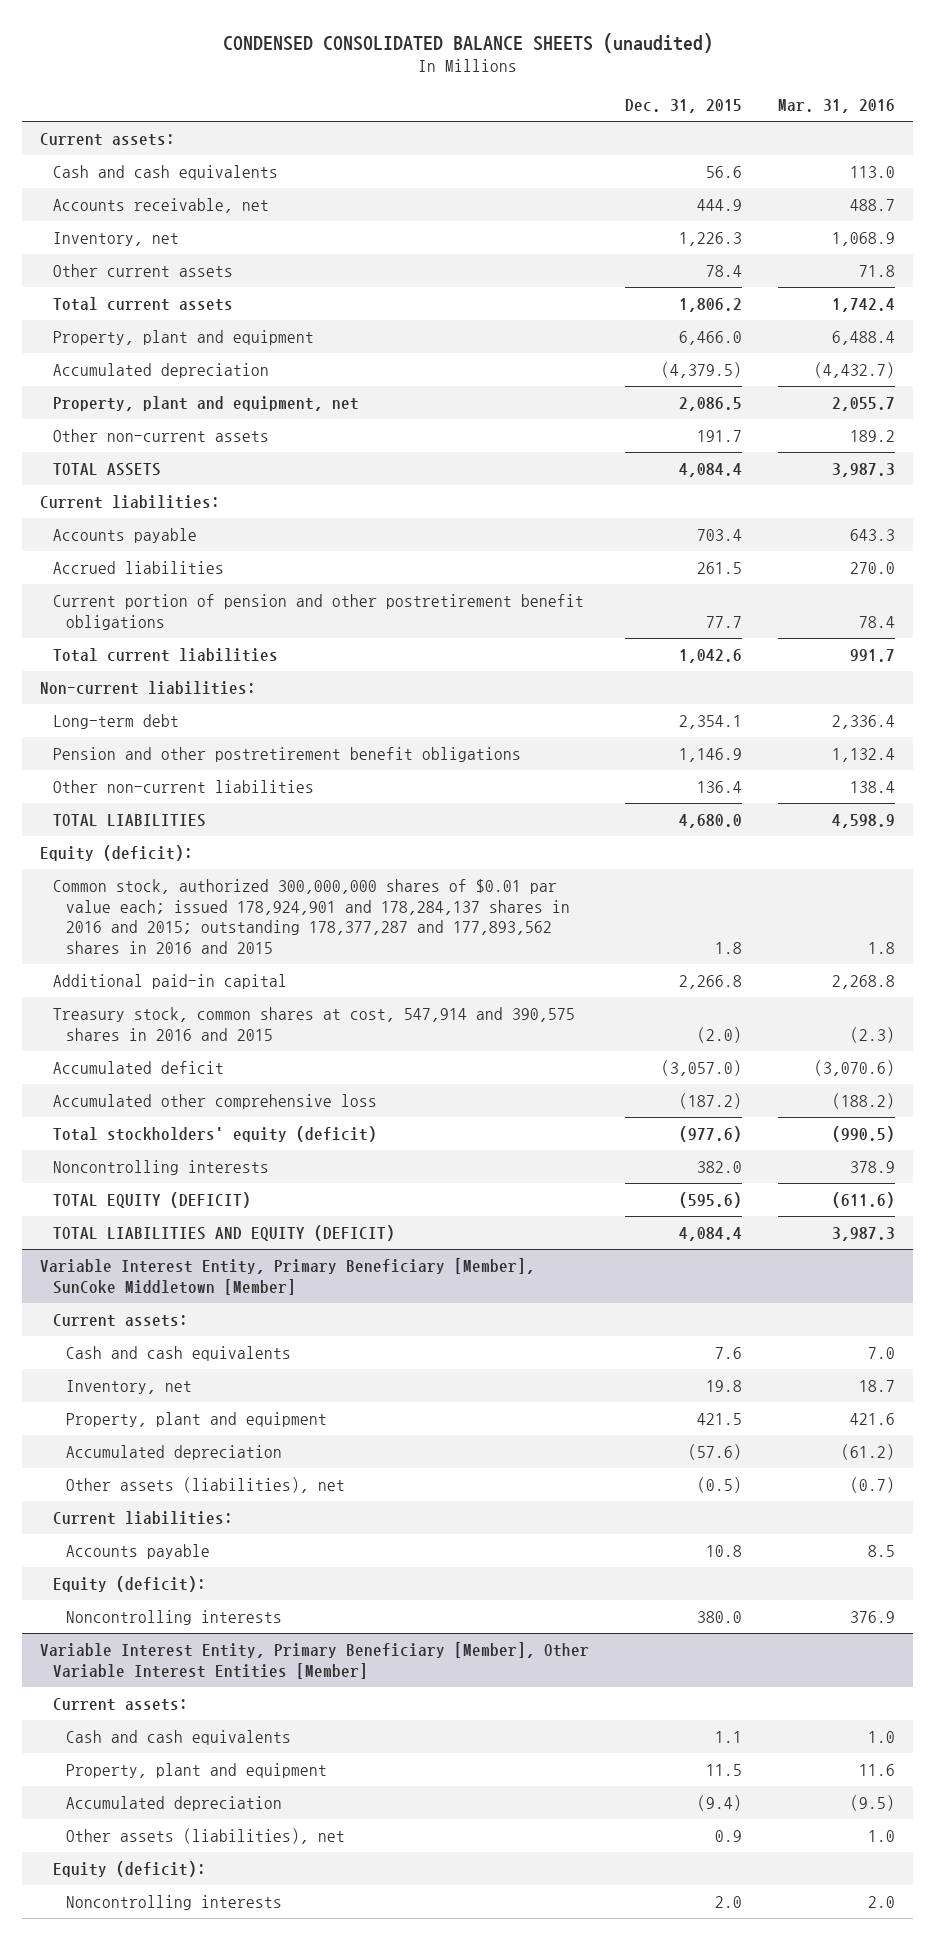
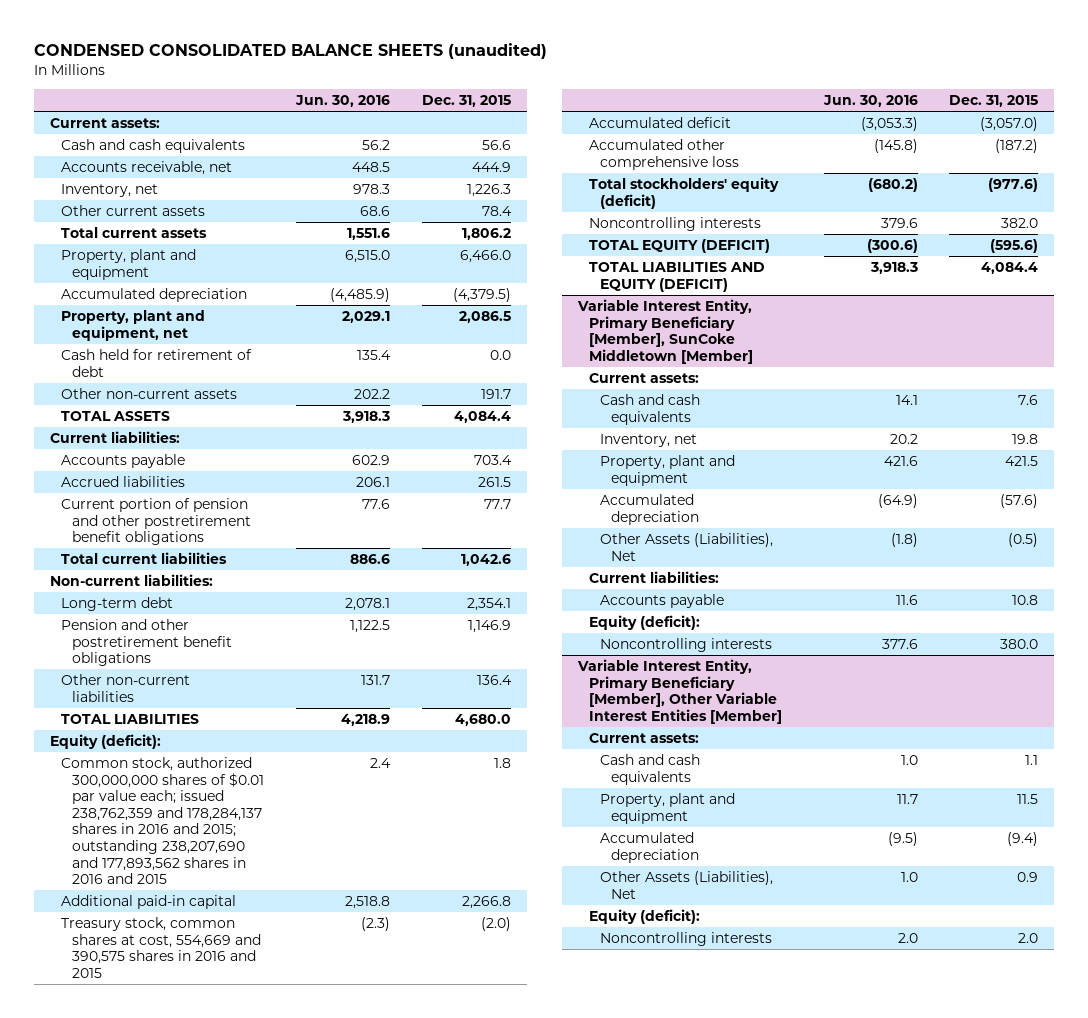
[777,99,895,114] Mar. 31, 2016 -> none
none -> [294,95,390,108] Jun. 30, 2016
none -> [60,348,252,377] Cash held for retirement of debt
[52,878,570,955] Common stock, authorized 300,000,000 shares of $0.01 par value each; issued 178,924,901 and 178,284,137 shares in 2016 and 2015; outstanding 178,377,287 and 177,893,562 shares in 2016 and 2015 -> [60,756,265,885] Common stock, authorized 300,000,000 shares of $0.01 par value each; issued 238,762,359 and 178,284,137 shares in 2016 and 2015; outstanding 238,207,690 and 177,893,562 shares in 2016 and 2015
[52,1006,575,1041] Treasury stock, common shares at cost, 547,914 and 390,575 shares in 2016 and 2015 -> [60,916,262,978] Treasury stock, common shares at cost, 554,669 and 390,575 shares in 2016 and 2015
[65,1476,345,1493] Other assets (liabilities), net -> [599,532,773,561] Other Assets (Liabilities), Net
[65,1827,345,1844] Other assets (liabilities), net -> [599,870,773,899] Other Assets (Liabilities), Net

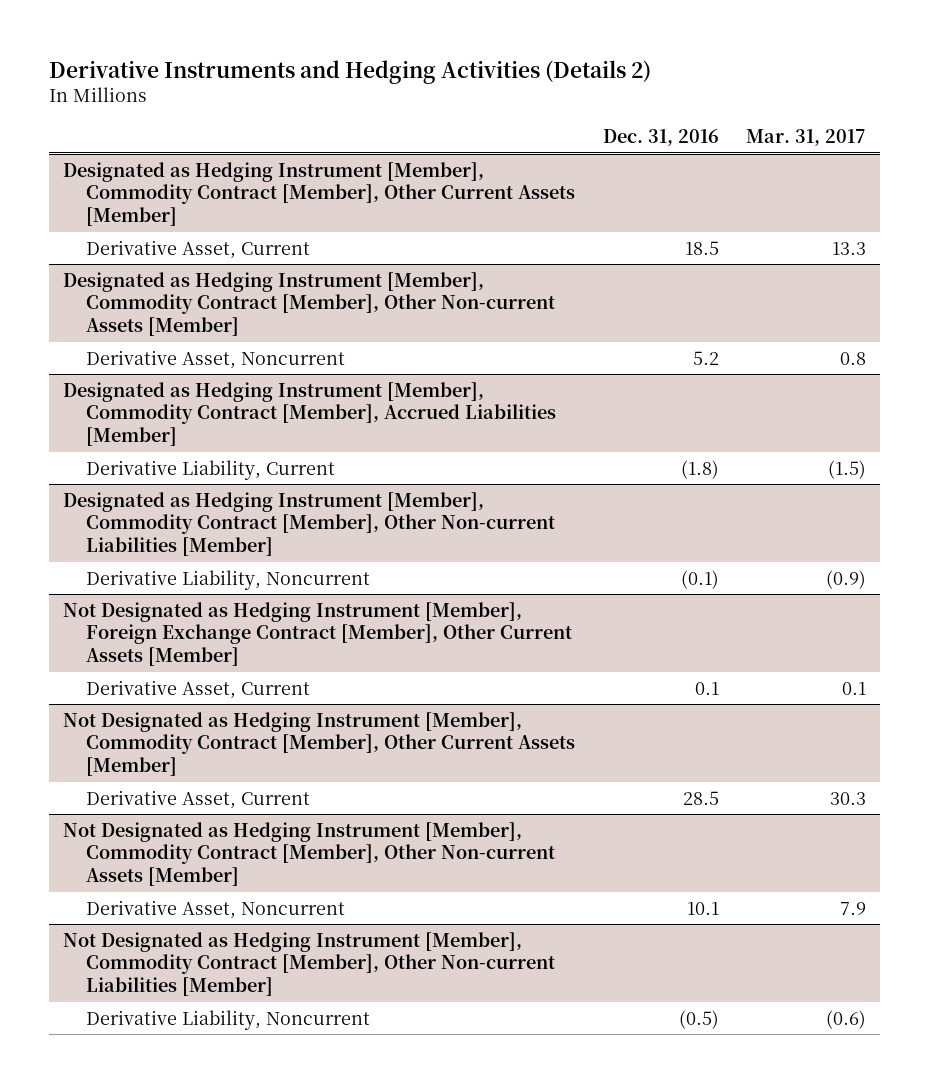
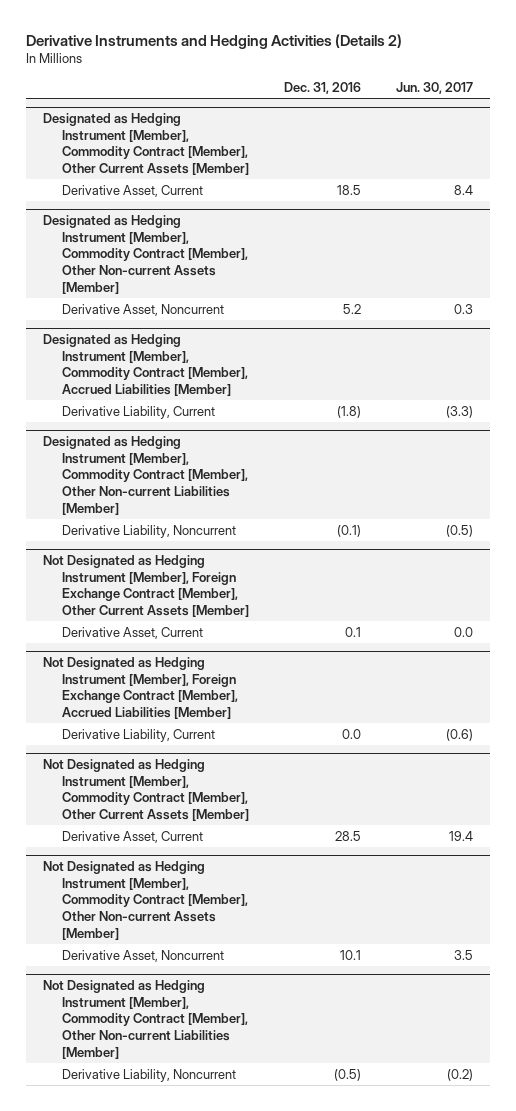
[746,129,867,147] Mar. 31, 2017 -> none
none -> [395,82,473,95] Jun. 30, 2017
none -> [43,657,238,719] Not Designated as Hedging Instrument [Member], Foreign Exchange Contract [Member], Accrued Liabilities [Member]
none -> [61,728,215,742] Derivative Liability, Current

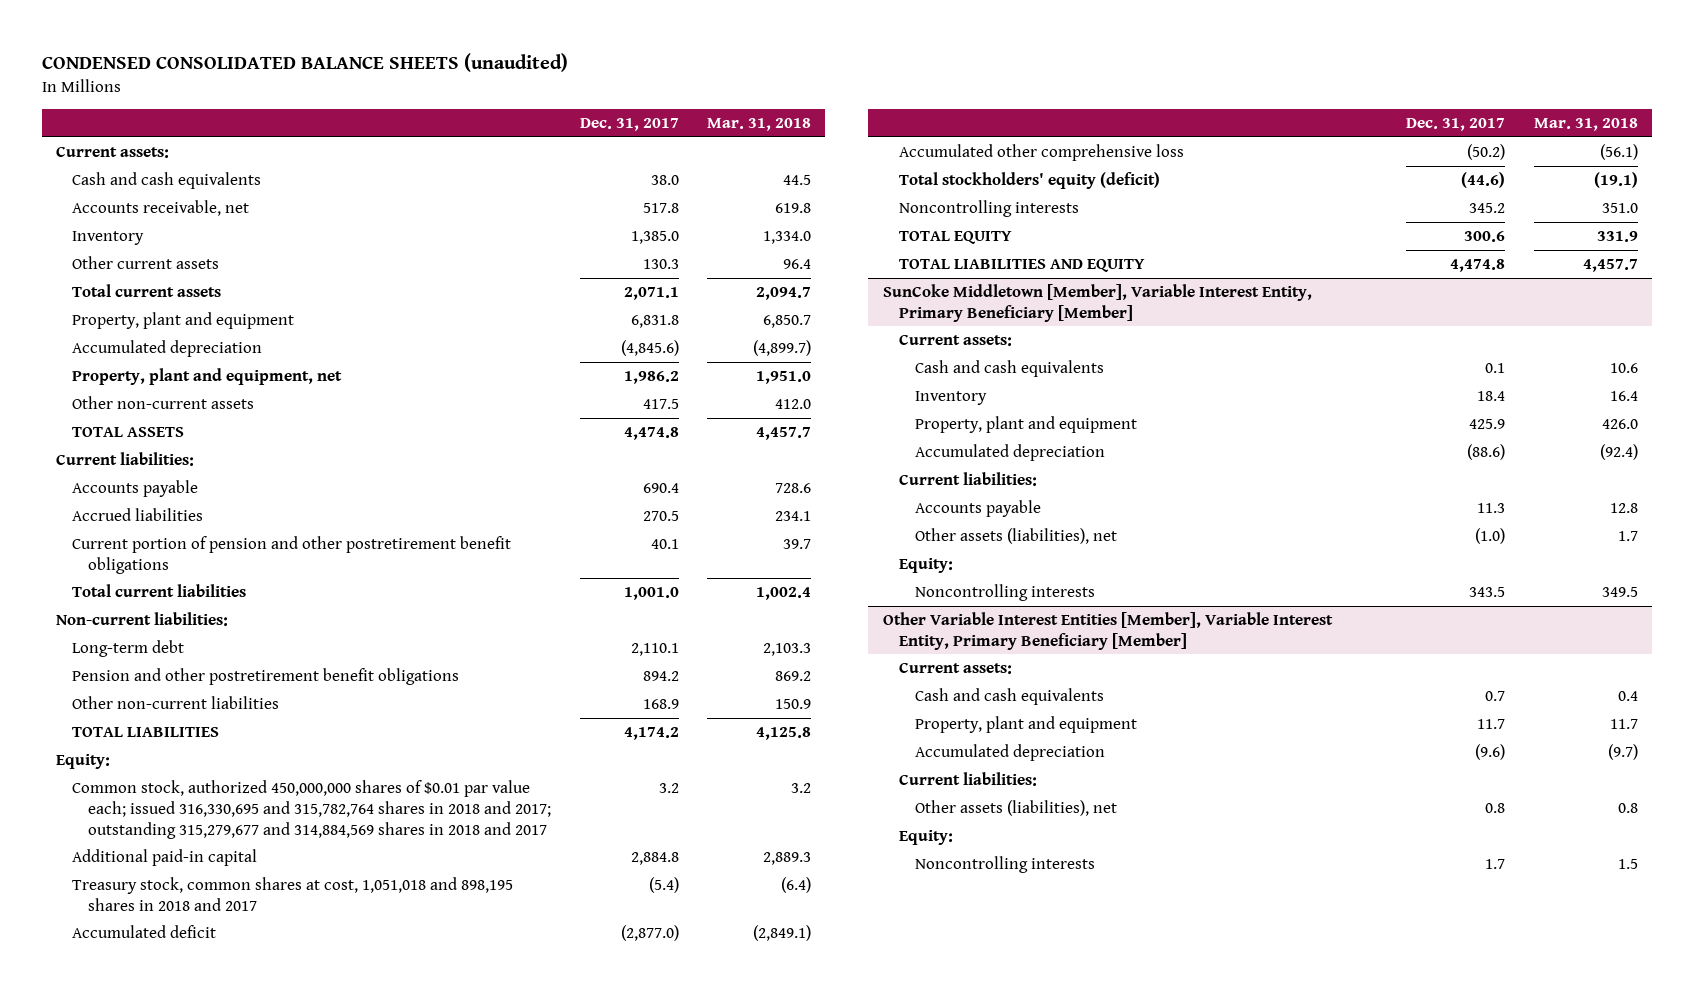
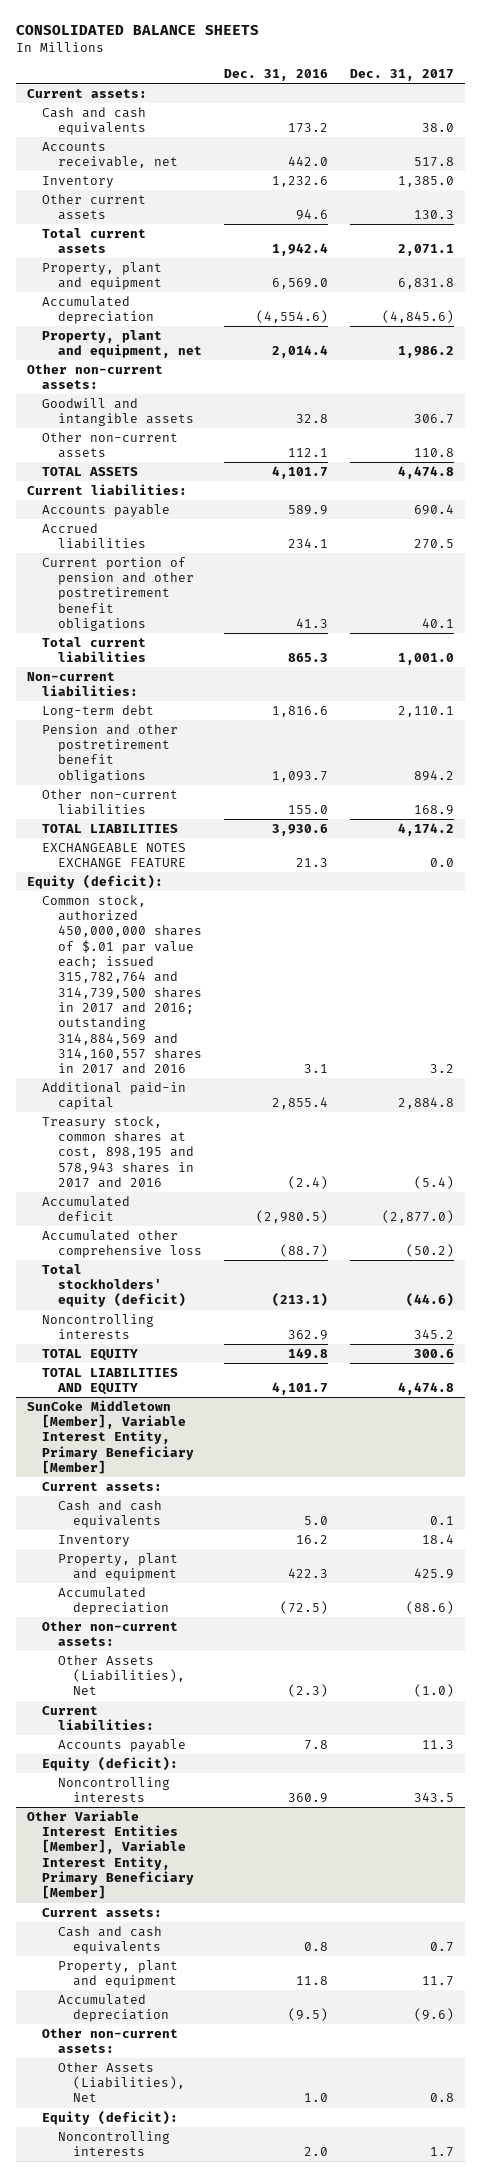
[42,52,569,72] CONDENSED CONSOLIDATED BALANCE SHEETS (unaudited) -> [16,25,260,36] CONSOLIDATED BALANCE SHEETS
[707,118,812,132] Mar. 31, 2018 -> none
none -> [223,68,328,81] Dec. 31, 2016
none -> [27,363,164,390] Other non-current assets:
none -> [42,397,194,427] Goodwill and intangible assets
[642,399,679,410] 417.5 -> [413,448,454,458] 110.8
none -> [42,842,187,868] EXCHANGEABLE NOTES EXCHANGE FEATURE
[56,754,111,770] Equity: -> [27,874,164,889] Equity (deficit):
[72,780,552,839] Common stock, authorized 450,000,000 shares of $0.01 par value each; issued 316,330,695 and 315,782,764 shares in 2018 and 2017; outstanding 315,279,677 and 314,884,569 shares in 2018 and 2017 -> [42,894,202,1075] Common stock, authorized 450,000,000 shares of $.01 par value each; issued 315,782,764 and 314,739,500 shares in 2017 and 2016; outstanding 314,884,569 and 314,160,557 shares in 2017 and 2016
[72,877,514,912] Treasury stock, common shares at cost, 1,051,018 and 898,195 shares in 2018 and 2017 -> [42,1115,194,1189] Treasury stock, common shares at cost, 898,195 and 578,943 shares in 2017 and 2016
none -> [42,1620,179,1647] Other non-current assets:
none -> [57,1654,185,1696] Other Assets (Liabilities), Net
[914,528,1117,545] Other assets (liabilities), net -> none
[898,558,953,574] Equity: -> [42,1756,179,1771] Equity (deficit):
[898,772,1037,787] Current liabilities: -> none
none -> [42,2027,179,2054] Other non-current assets:
[914,800,1117,817] Other assets (liabilities), net -> [57,2061,185,2103] Other Assets (Liabilities), Net
[898,830,953,846] Equity: -> [42,2110,179,2125] Equity (deficit):

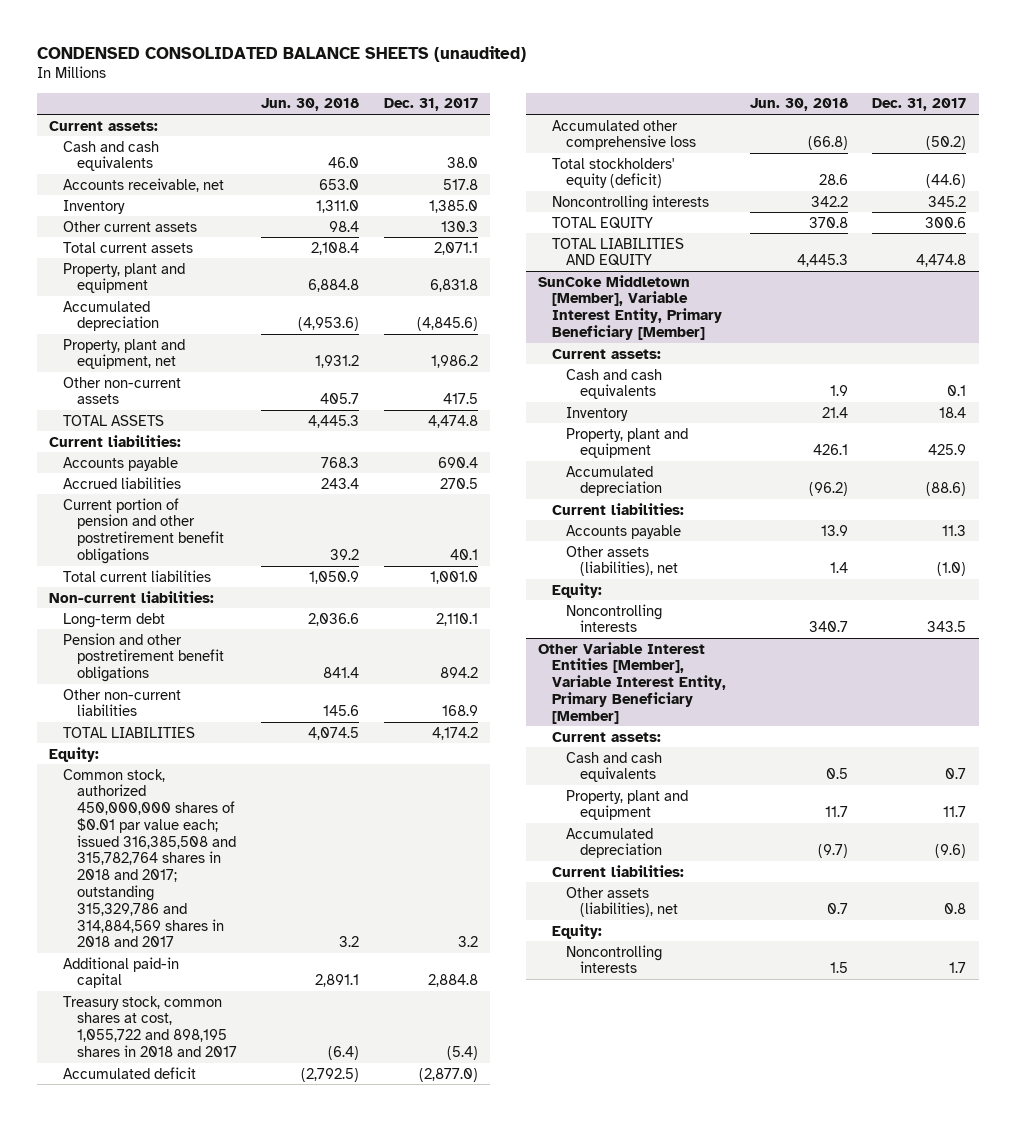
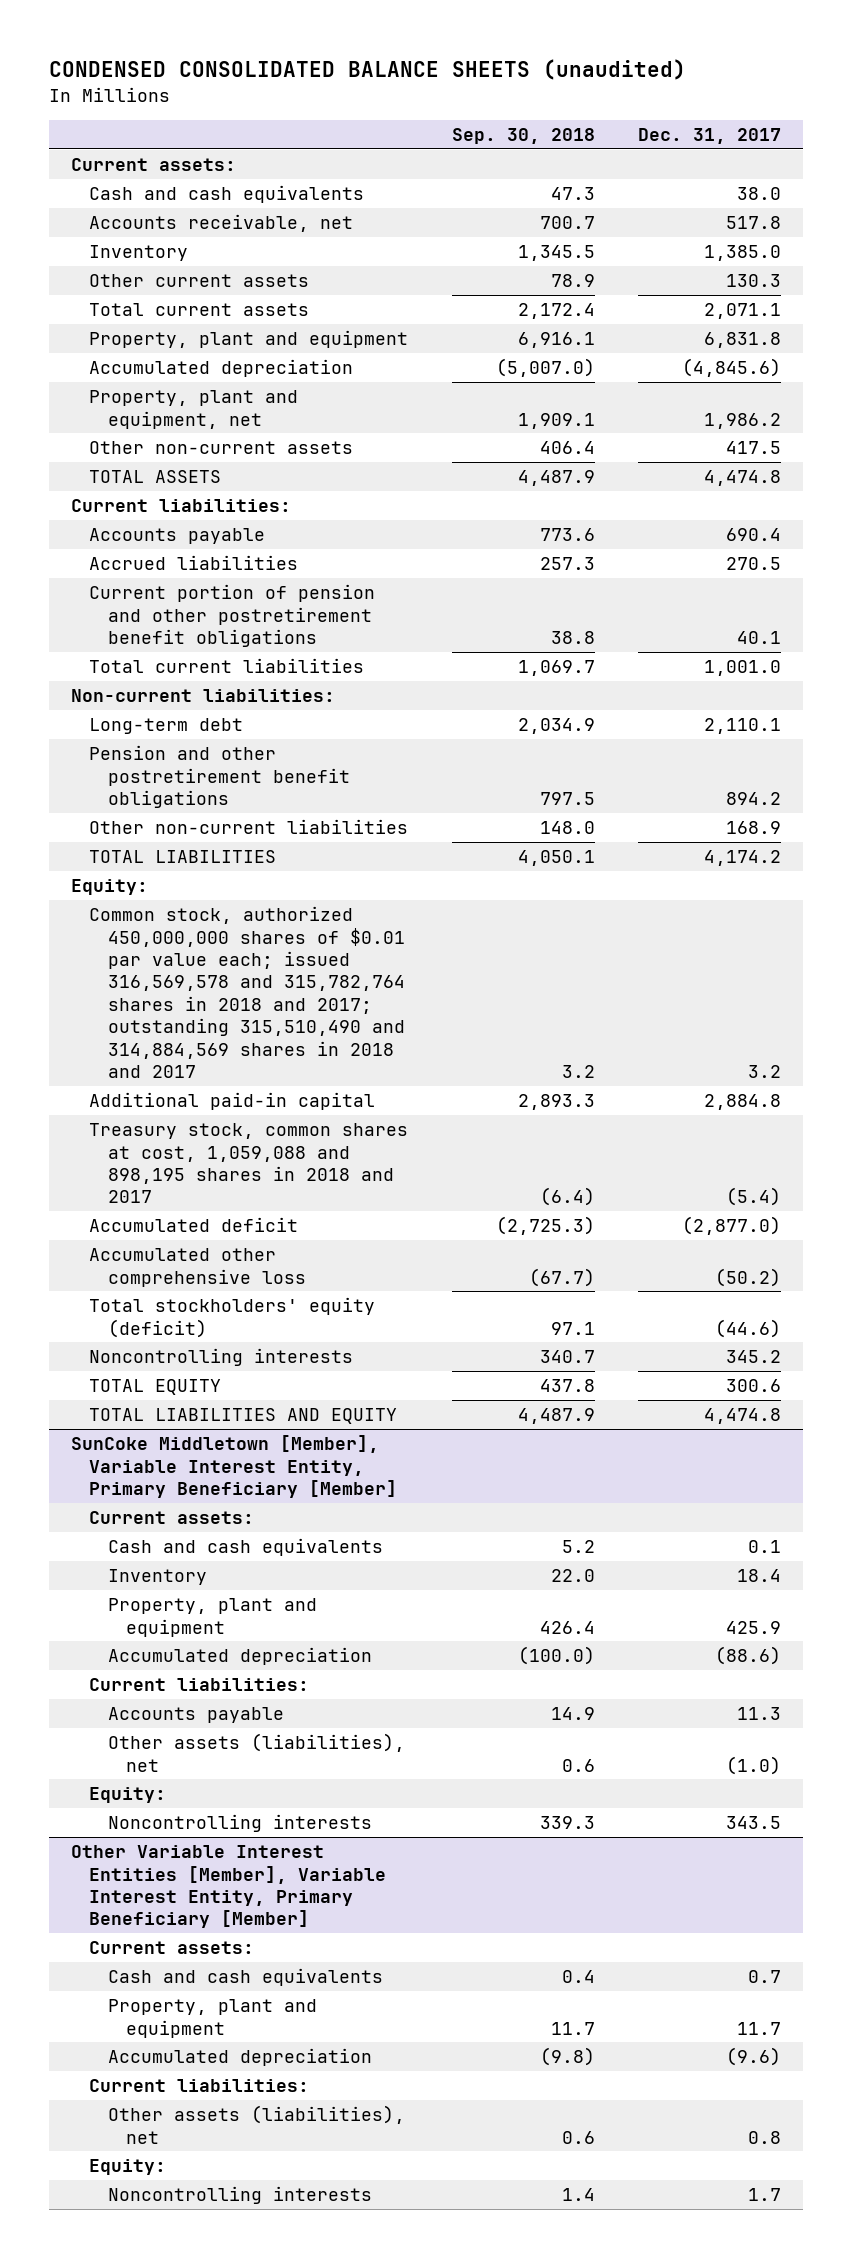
[261,98,360,112] Jun. 30, 2018 -> none
none -> [451,127,595,144] Sep. 30, 2018
[63,768,237,948] Common stock, authorized 450,000,000 shares of $0.01 par value each; issued 316,385,508 and 315,782,764 shares in 2018 and 2017; outstanding 315,329,786 and 314,884,569 shares in 2018 and 2017 -> [89,906,405,1079] Common stock, authorized 450,000,000 shares of $0.01 par value each; issued 316,569,578 and 315,782,764 shares in 2018 and 2017; outstanding 315,510,490 and 314,884,569 shares in 2018 and 2017
[63,995,238,1057] Treasury stock, common shares at cost, 1,055,722 and 898,195 shares in 2018 and 2017 -> [89,1123,409,1204] Treasury stock, common shares at cost, 1,059,088 and 898,195 shares in 2018 and 2017

